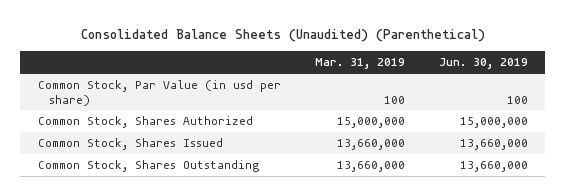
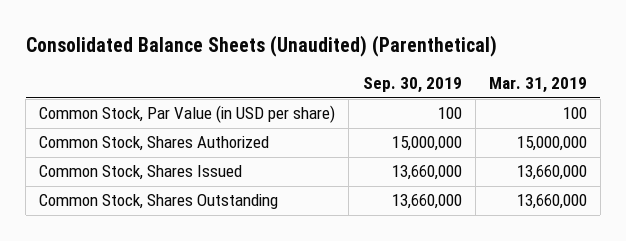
[439,58,529,70] Jun. 30, 2019 -> none
none -> [362,77,462,94] Sep. 30, 2019
[37,80,281,106] Common Stock, Par Value (in usd per share) -> [39,105,336,124] Common Stock, Par Value (in USD per share)

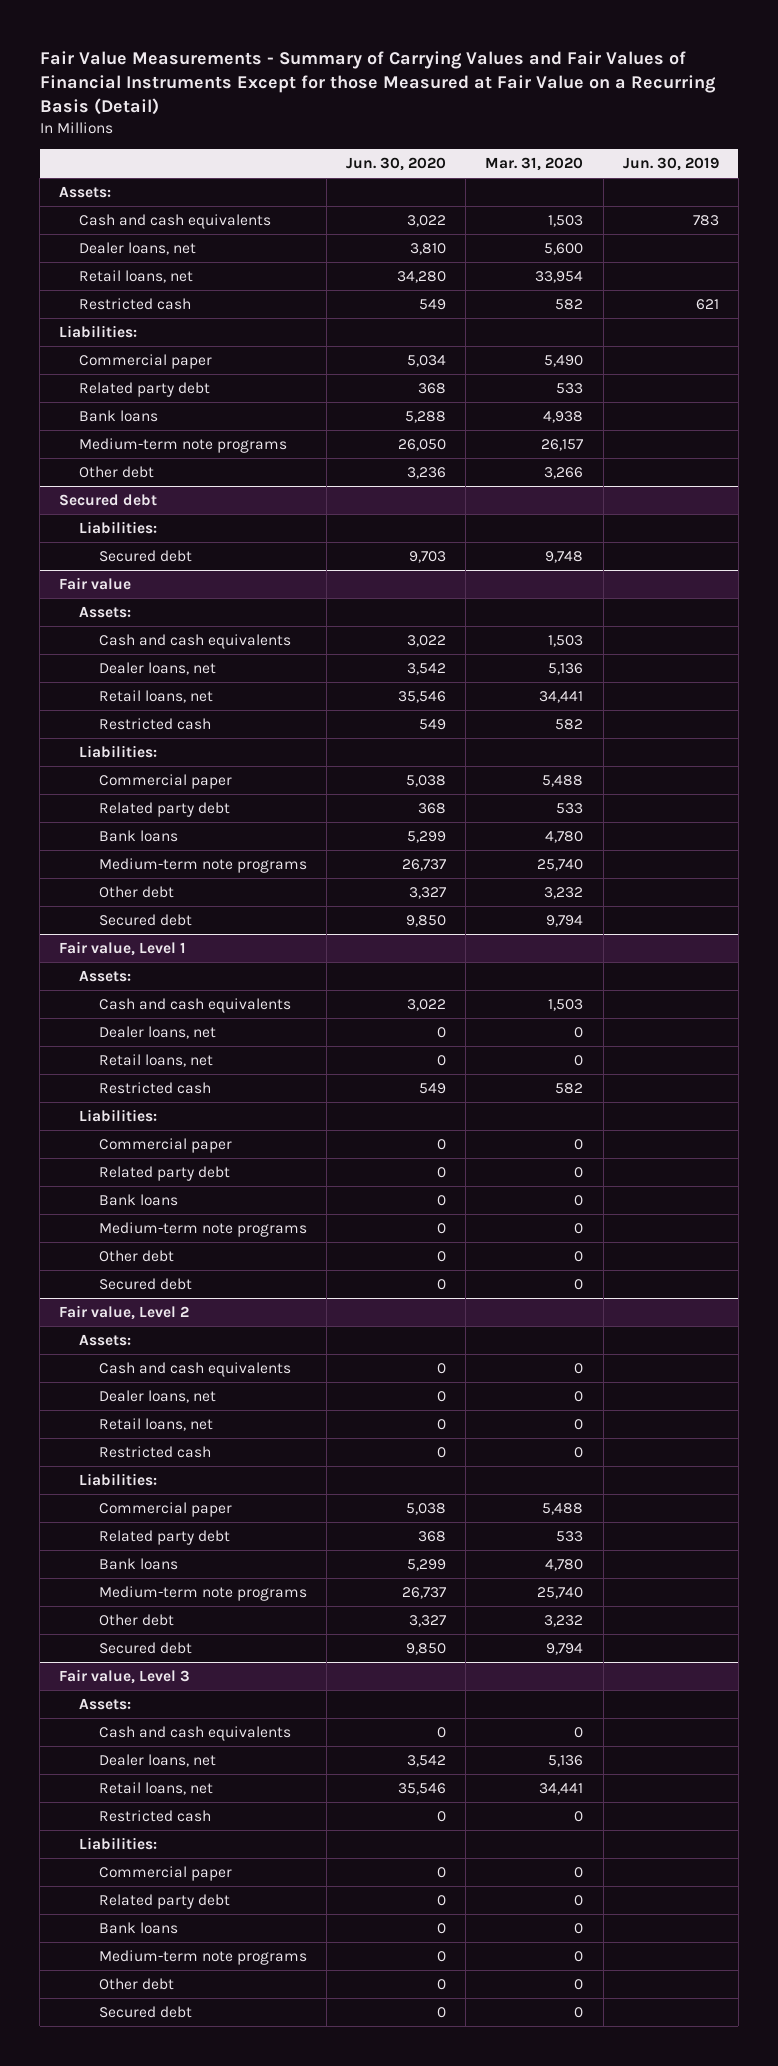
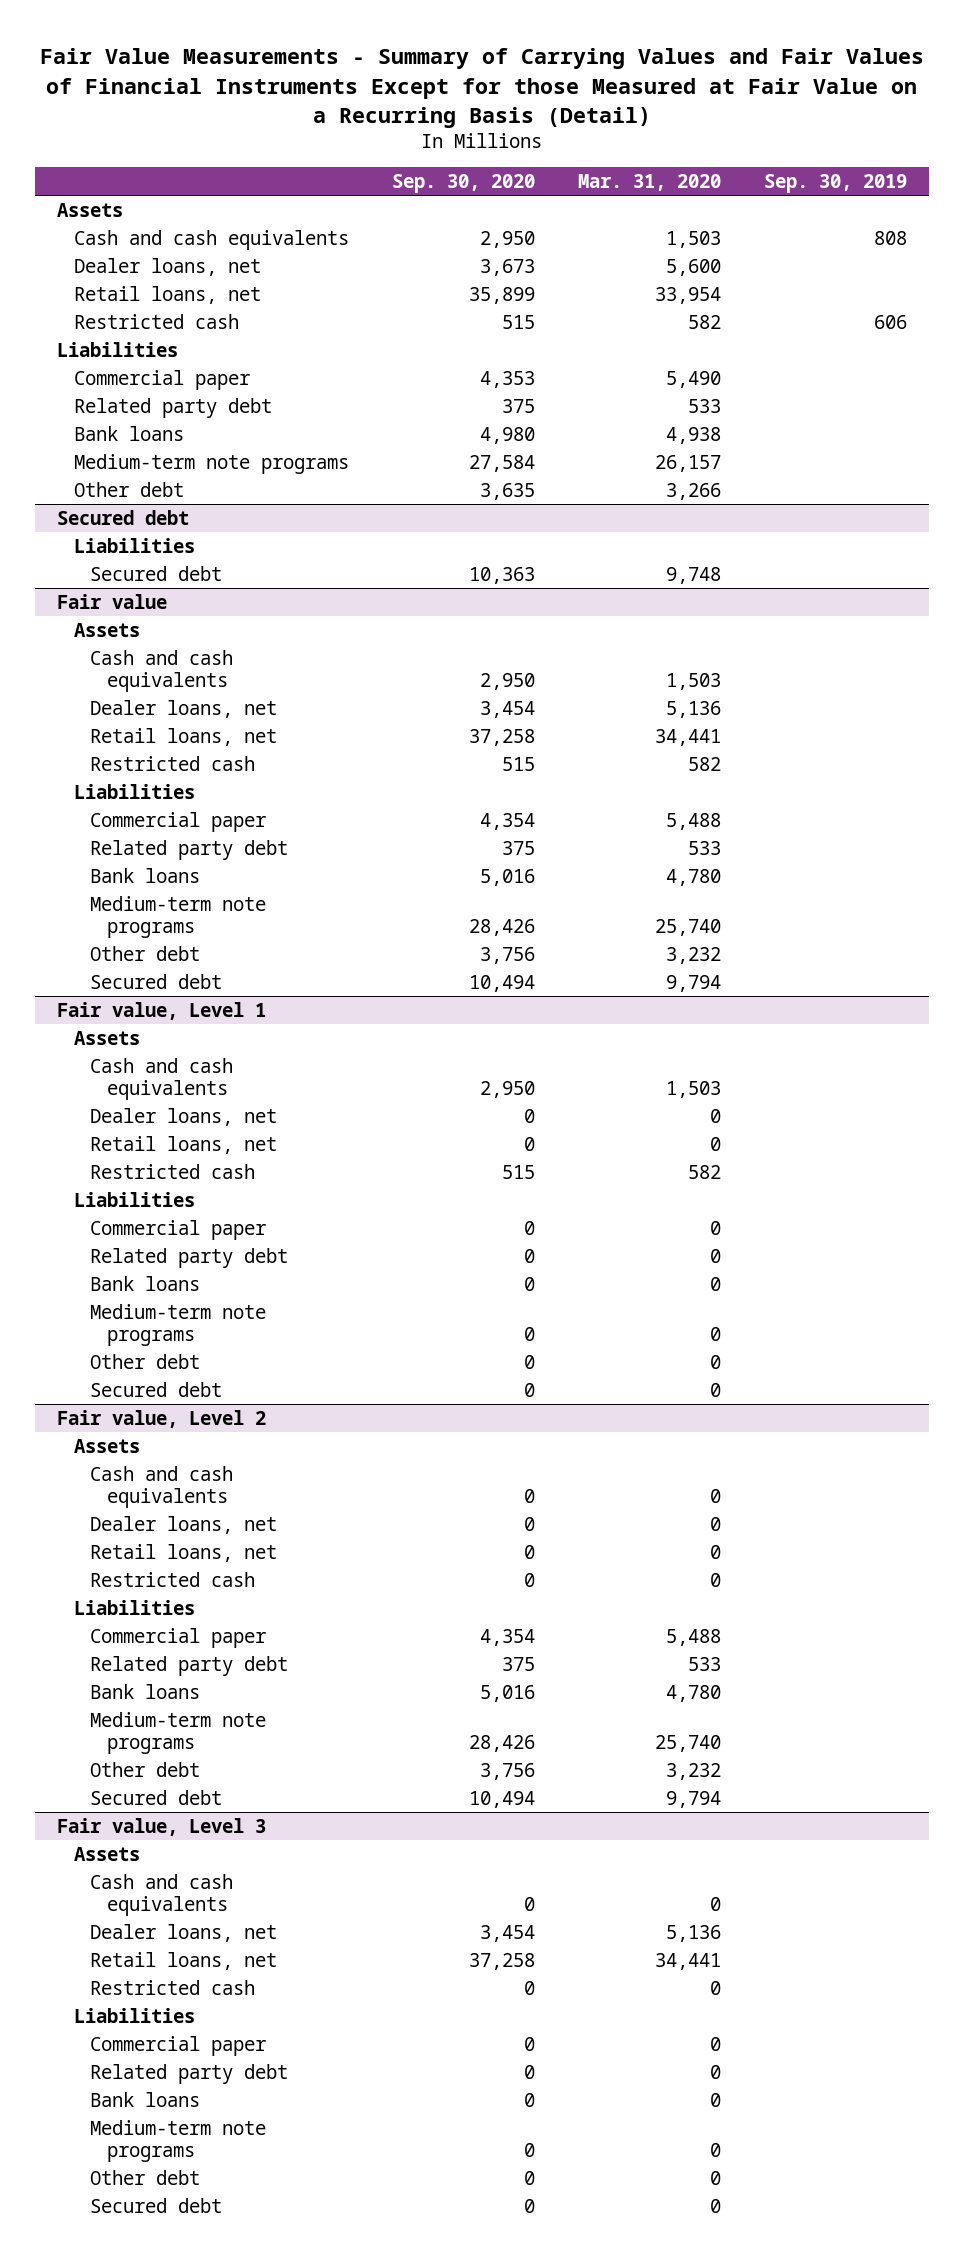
[346,156,447,171] Jun. 30, 2020 -> none
[622,156,719,171] Jun. 30, 2019 -> none
none -> [391,174,535,194] Sep. 30, 2020
none -> [764,174,908,194] Sep. 30, 2019
[59,185,112,198] Assets: -> [56,202,123,217] Assets
[59,324,138,338] Liabilities: -> [56,341,178,357] Liabilities
[79,520,158,534] Liabilities: -> [73,537,195,553] Liabilities
[79,605,132,618] Assets: -> [73,622,140,637] Assets
[79,744,158,758] Liabilities: -> [73,783,195,799] Liabilities
[79,969,132,982] Assets: -> [73,1030,140,1045] Assets
[79,1108,158,1122] Liabilities: -> [73,1191,195,1207] Liabilities
[79,1333,132,1346] Assets: -> [73,1438,140,1453] Assets
[79,1472,158,1486] Liabilities: -> [73,1599,195,1615] Liabilities
[79,1697,132,1710] Assets: -> [73,1846,140,1861] Assets
[79,1836,158,1850] Liabilities: -> [73,2007,195,2023] Liabilities

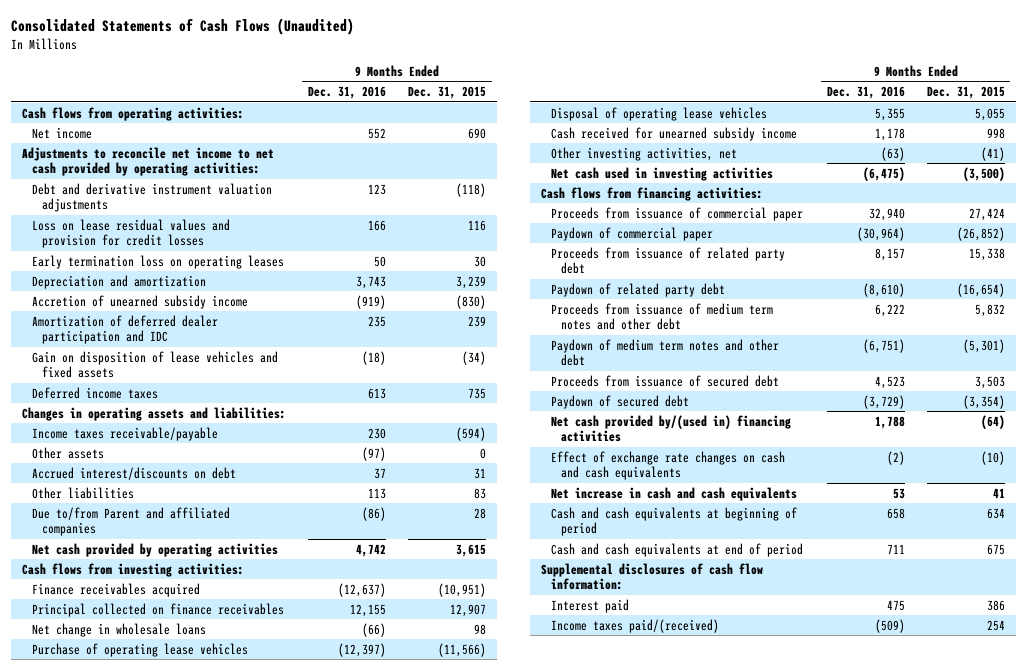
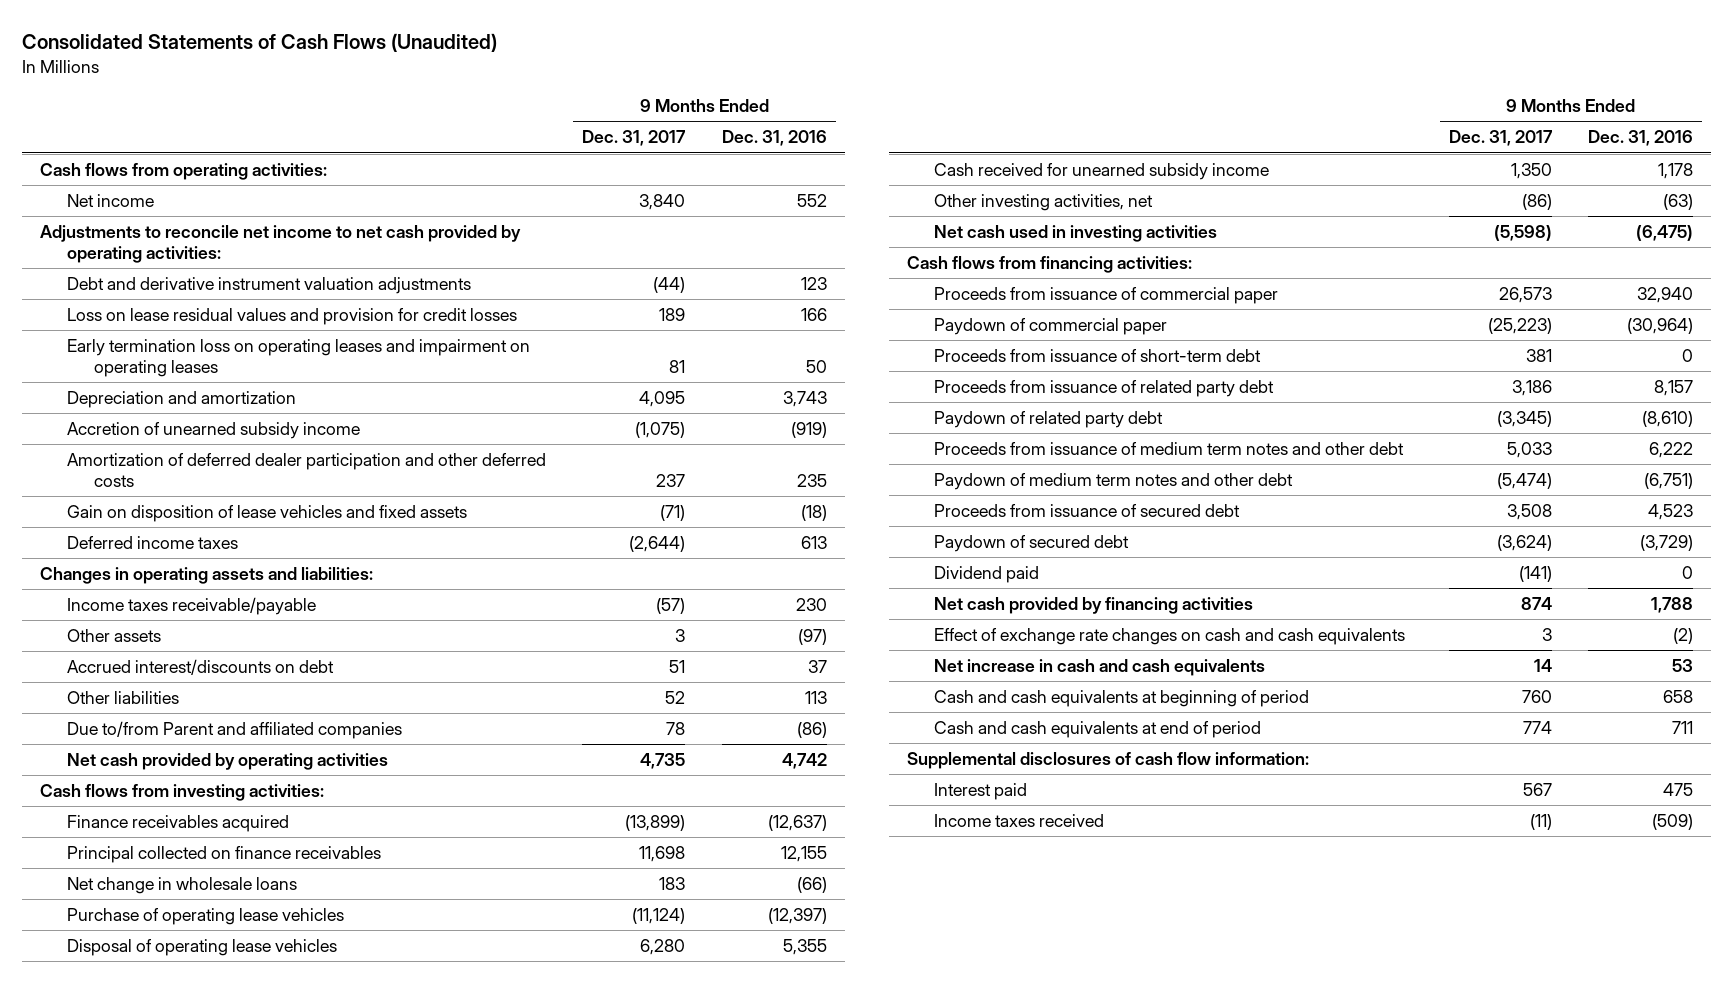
[408,86,487,100] Dec. 31, 2015 -> none
none -> [582,130,687,147] Dec. 31, 2017
[32,254,285,269] Early termination loss on operating leases -> [67,339,531,378] Early termination loss on operating leases and impairment on operating leases
[32,314,219,345] Amortization of deferred dealer participation and IDC -> [67,453,547,488] Amortization of deferred dealer participation and other deferred costs
none -> [933,349,1261,363] Proceeds from issuance of short-term debt
none -> [933,566,1039,584] Dividend paid
[550,414,791,443] Net cash provided by/(used in) financing activities -> [933,597,1253,615] Net cash provided by financing activities
[550,618,719,633] Income taxes paid/(received) -> [933,814,1104,828] Income taxes received

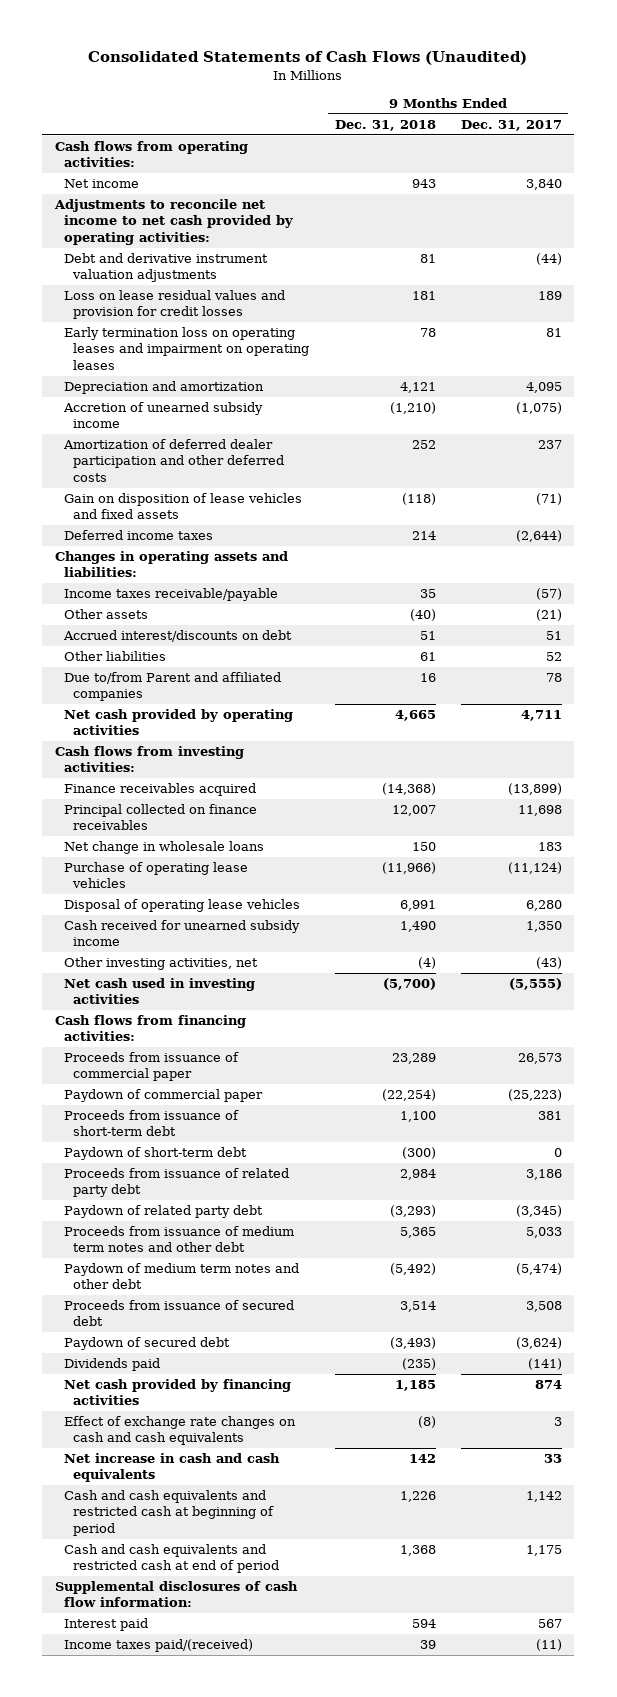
[721,130,827,147] Dec. 31, 2016 -> none
none -> [334,119,436,131] Dec. 31, 2018
[675,629,686,643] 3 -> [535,609,562,622] (21)
[640,753,686,770] 4,735 -> [520,710,562,722] 4,711
[1522,194,1553,211] (86) -> [535,957,562,970] (43)
[1494,225,1553,242] (5,598) -> [508,978,562,991] (5,555)
none -> [64,1147,248,1161] Paydown of short-term debt
[933,566,1039,584] Dividend paid -> [64,1358,161,1372] Dividends paid
[1534,659,1553,673] 14 -> [543,1454,562,1464] 33
[933,690,1309,708] Cash and cash equivalents at beginning of period -> [64,1490,275,1536] Cash and cash equivalents and restricted cash at beginning of period
[1522,690,1553,704] 760 -> [525,1491,562,1503] 1,142
[933,721,1261,739] Cash and cash equivalents at end of period -> [64,1544,280,1574] Cash and cash equivalents and restricted cash at end of period
[1523,721,1553,735] 774 -> [525,1545,562,1557] 1,175
[933,814,1104,828] Income taxes received -> [64,1639,254,1653] Income taxes paid/(received)

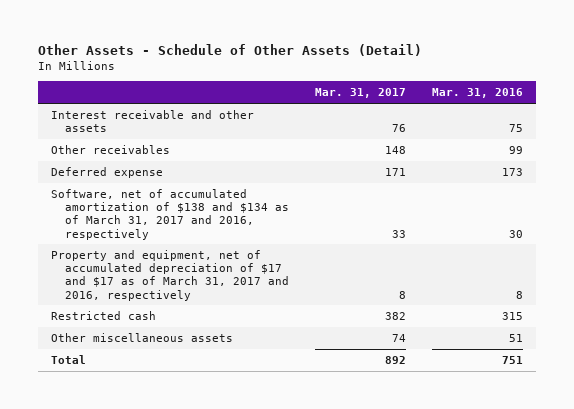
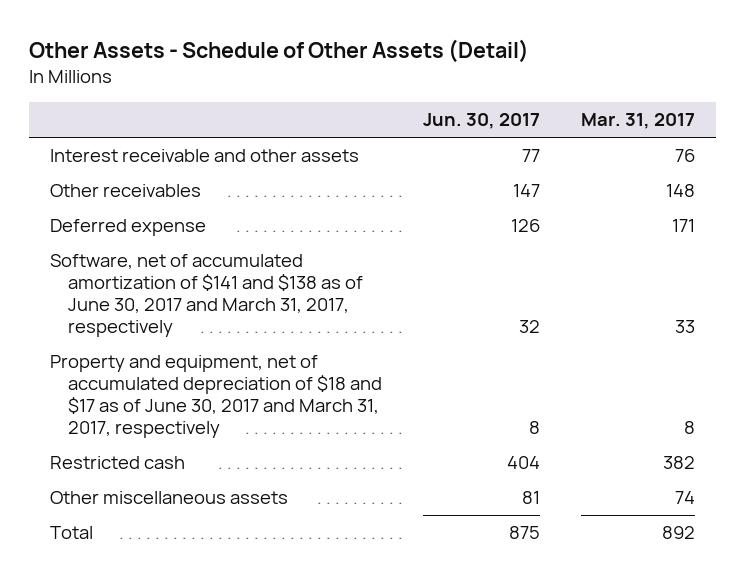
[431,88,523,99] Mar. 31, 2016 -> none
none -> [423,113,541,130] Jun. 30, 2017
[50,188,290,240] Software, net of accumulated amortization of $138 and $134 as of March 31, 2017 and 2016, respectively -> [49,254,364,338] Software, net of accumulated amortization of $141 and $138 as of June 30, 2017 and March 31, 2017, respectively
[50,249,290,301] Property and equipment, net of accumulated depreciation of $17 and $17 as of March 31, 2017 and 2016, respectively -> [49,355,383,439] Property and equipment, net of accumulated depreciation of $18 and $17 as of June 30, 2017 and March 31, 2017, respectively

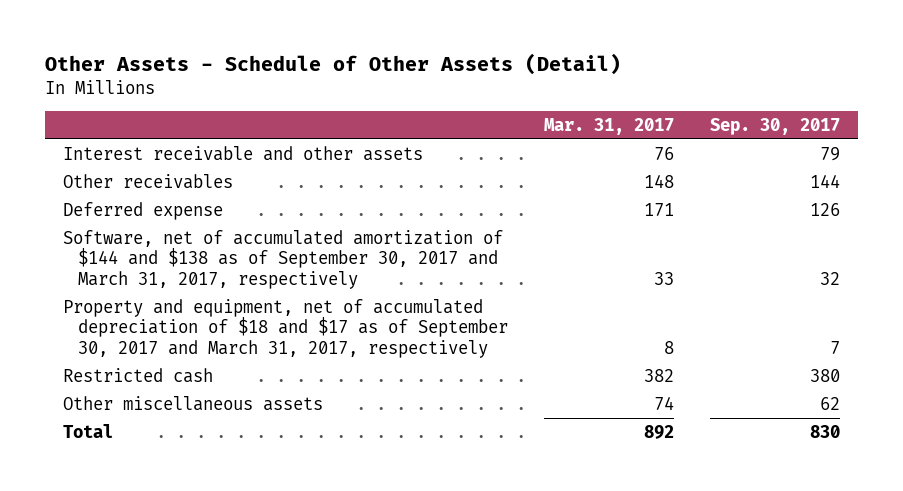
[423,113,541,130] Jun. 30, 2017 -> none
none -> [709,118,840,136] Sep. 30, 2017
[49,254,364,338] Software, net of accumulated amortization of $141 and $138 as of June 30, 2017 and March 31, 2017, respectively -> [63,229,504,289] Software, net of accumulated amortization of $144 and $138 as of September 30, 2017 and March 31, 2017, respectively
[49,355,383,439] Property and equipment, net of accumulated depreciation of $18 and $17 as of June 30, 2017 and March 31, 2017, respectively -> [63,298,508,358] Property and equipment, net of accumulated depreciation of $18 and $17 as of September 30, 2017 and March 31, 2017, respectively

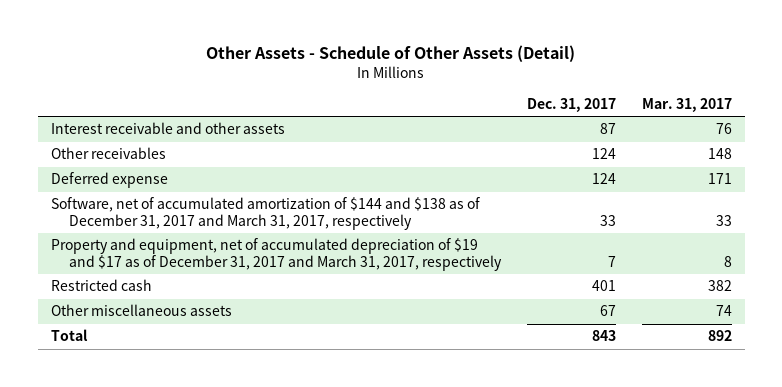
[709,118,840,136] Sep. 30, 2017 -> none
none -> [526,98,616,113] Dec. 31, 2017
[63,229,504,289] Software, net of accumulated amortization of $144 and $138 as of September 30, 2017 and March 31, 2017, respectively -> [50,197,480,230] Software, net of accumulated amortization of $144 and $138 as of December 31, 2017 and March 31, 2017, respectively
[63,298,508,358] Property and equipment, net of accumulated depreciation of $18 and $17 as of September 30, 2017 and March 31, 2017, respectively -> [50,238,502,271] Property and equipment, net of accumulated depreciation of $19 and $17 as of December 31, 2017 and March 31, 2017, respectively

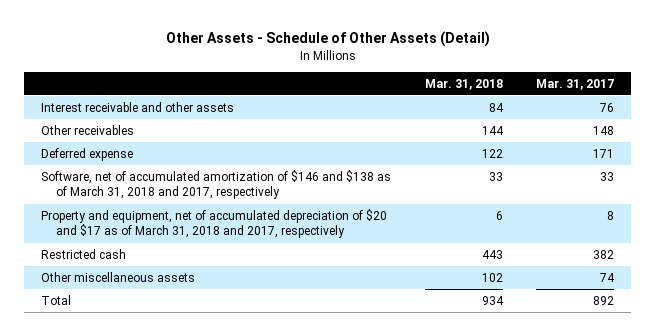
[526,98,616,113] Dec. 31, 2017 -> none
none -> [424,78,503,90] Mar. 31, 2018
[50,197,480,230] Software, net of accumulated amortization of $144 and $138 as of December 31, 2017 and March 31, 2017, respectively -> [41,169,392,200] Software, net of accumulated amortization of $146 and $138 as of March 31, 2018 and 2017, respectively
[50,238,502,271] Property and equipment, net of accumulated depreciation of $19 and $17 as of December 31, 2017 and March 31, 2017, respectively -> [41,208,388,239] Property and equipment, net of accumulated depreciation of $20 and $17 as of March 31, 2018 and 2017, respectively

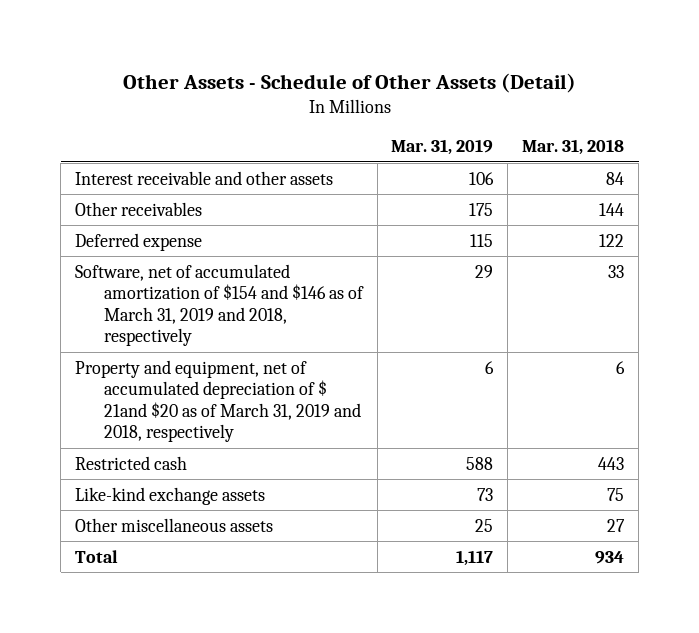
[536,78,615,90] Mar. 31, 2017 -> none
none -> [391,139,494,156] Mar. 31, 2019
[41,169,392,200] Software, net of accumulated amortization of $146 and $138 as of March 31, 2018 and 2017, respectively -> [75,263,364,347] Software, net of accumulated amortization of $154 and $146 as of March 31, 2019 and 2018, respectively
[41,208,388,239] Property and equipment, net of accumulated depreciation of $20 and $17 as of March 31, 2018 and 2017, respectively -> [75,359,361,443] Property and equipment, net of accumulated depreciation of $ 21and $20 as of March 31, 2019 and 2018, respectively
none -> [75,486,266,505] Like-kind exchange assets
[481,272,503,282] 102 -> [607,518,626,532] 27

